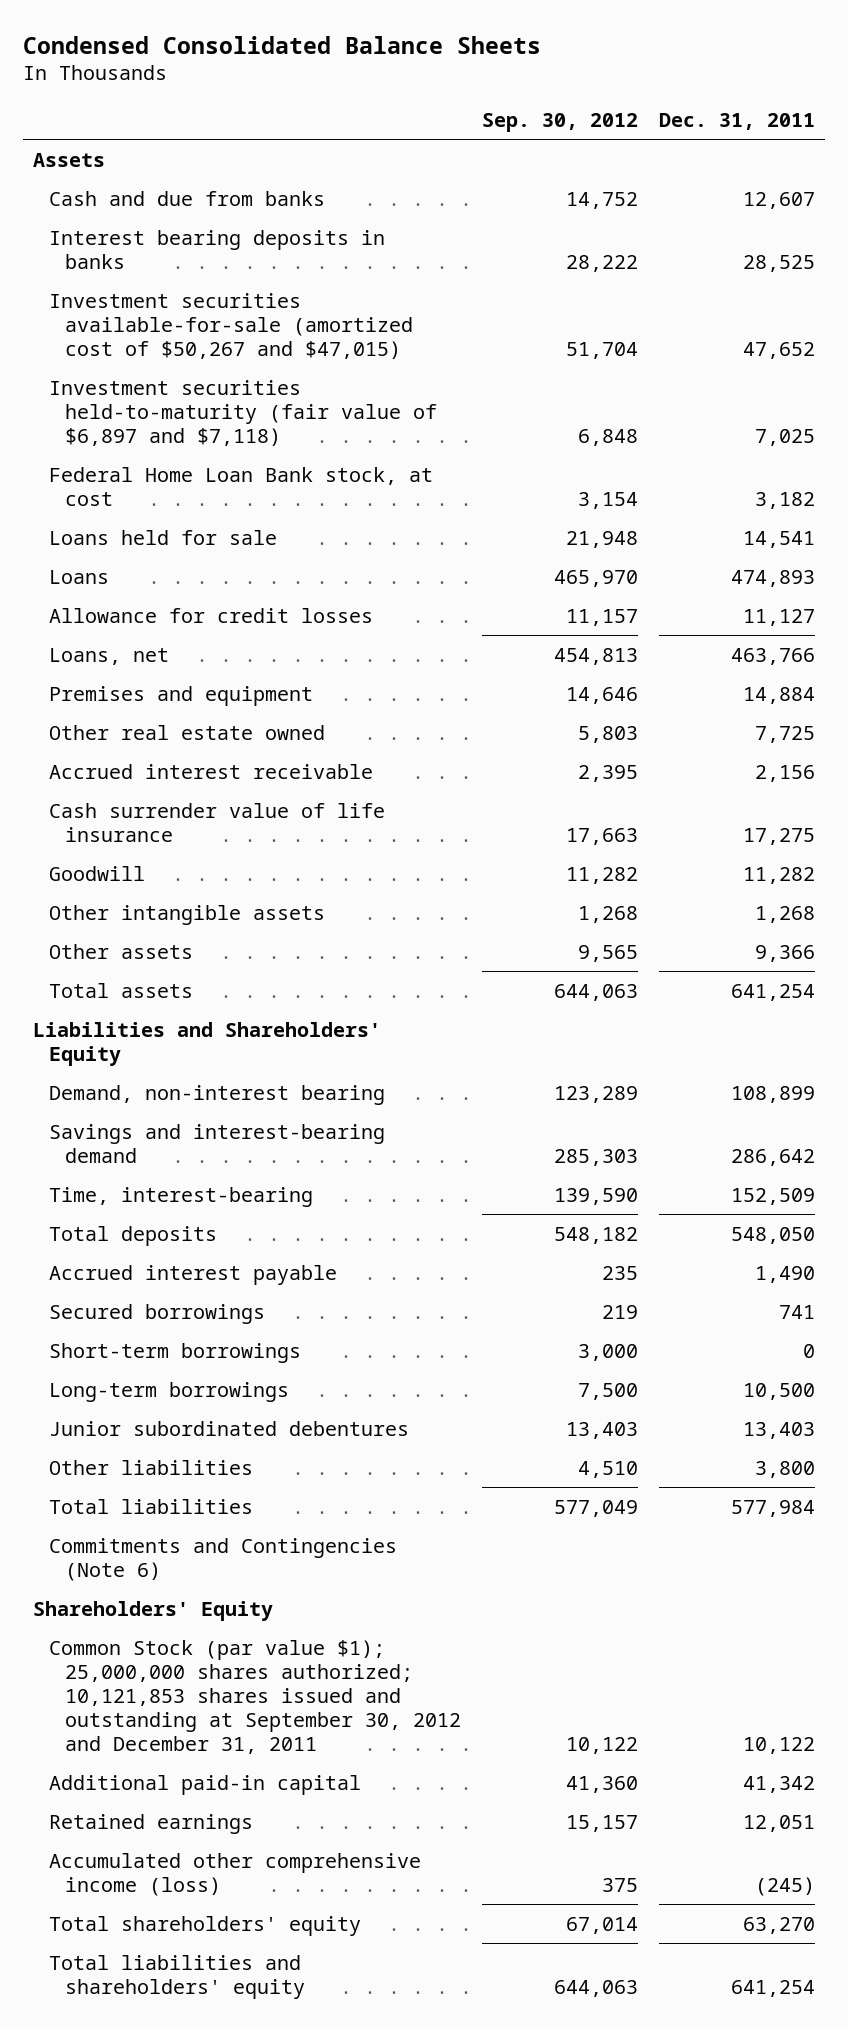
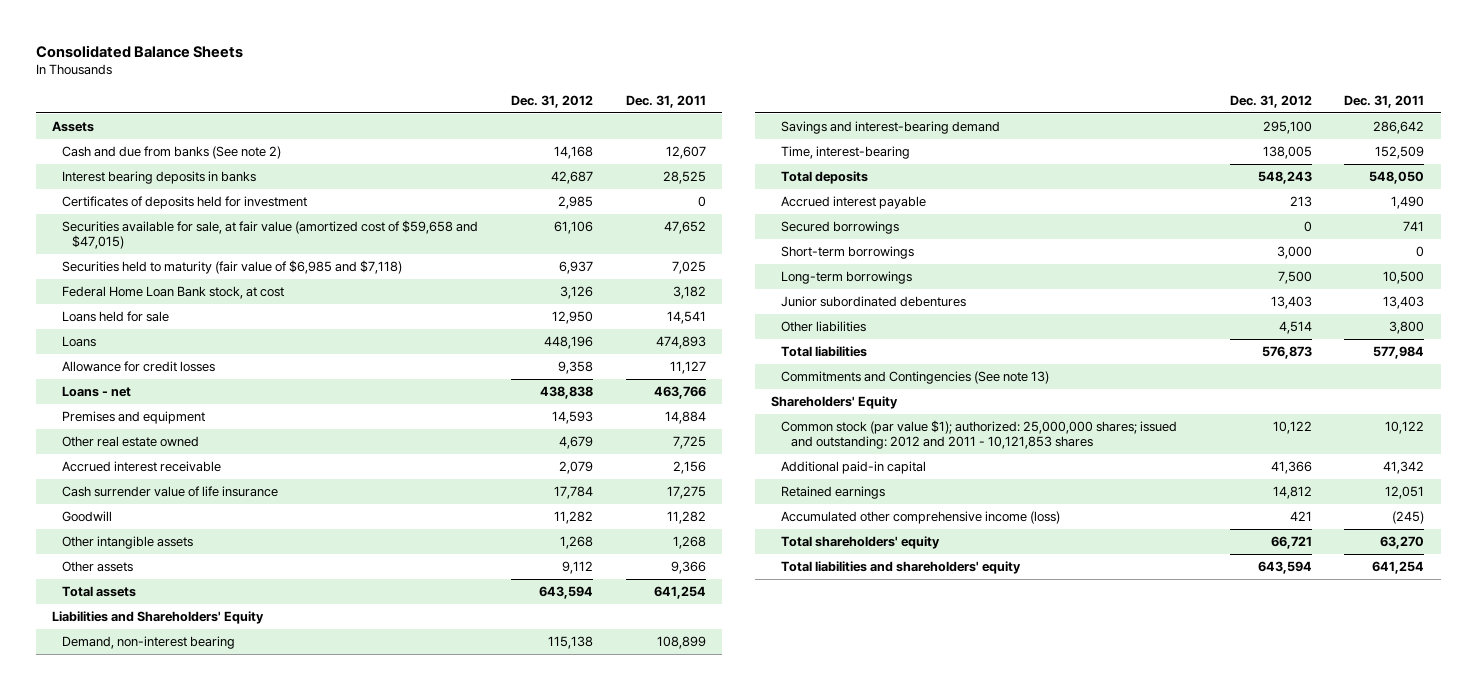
[22,35,541,54] Condensed Consolidated Balance Sheets -> [36,44,244,58] Consolidated Balance Sheets
[482,112,639,132] Sep. 30, 2012 -> none
none -> [510,94,593,108] Dec. 31, 2012
[49,190,326,206] Cash and due from banks -> [62,146,282,160] Cash and due from banks (See note 2)
none -> [62,196,308,210] Certificates of deposits held for investment
[49,292,414,359] Investment securities available-for-sale (amortized cost of $50,267 and $47,015) -> [62,220,479,250] Securities available for sale, at fair value (amortized cost of $59,658 and $47,015)
[49,379,438,446] Investment securities held-to-maturity (fair value of $6,897 and $7,118) -> [62,260,403,275] Securities held to maturity (fair value of $6,985 and $7,118)
[49,647,170,665] Loans, net -> [62,386,132,398] Loans - net
[49,1537,398,1581] Commitments and Contingencies (Note 6) -> [780,371,1049,385] Commitments and Contingencies (See note 13)
[49,1639,462,1754] Common Stock (par value $1); 25,000,000 shares authorized; 10,121,853 shares issued and outstanding at September 30, 2012 and December 31, 2011 -> [780,420,1177,450] Common stock (par value $1); authorized: 25,000,000 shares; issued and outstanding: 2012 and 2011 - 10,121,853 shares

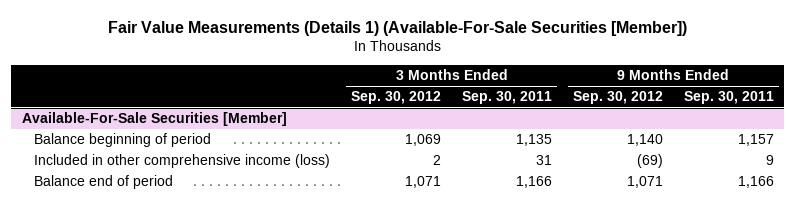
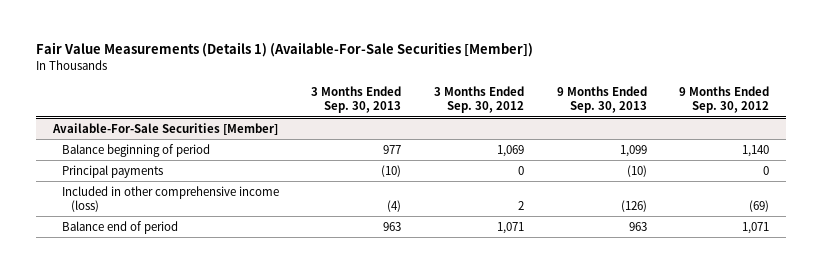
[462,91,553,105] Sep. 30, 2011 -> none
[683,91,774,105] Sep. 30, 2011 -> none
none -> [311,85,402,114] 3 Months Ended Sep. 30, 2013
none -> [556,85,647,114] 9 Months Ended Sep. 30, 2013
none -> [61,164,163,178] Principal payments

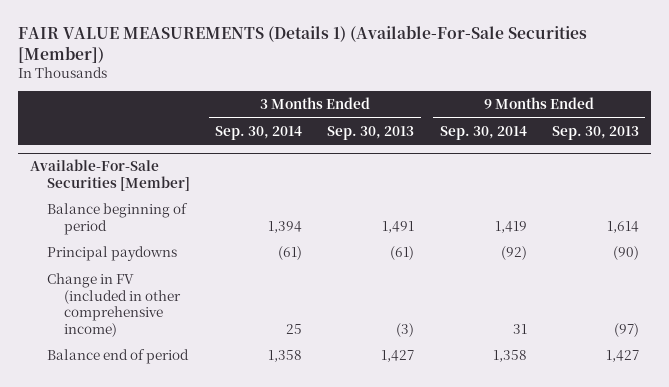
[36,42,534,58] Fair Value Measurements (Details 1) (Available-For-Sale Securities [Member]) -> [17,24,587,63] FAIR VALUE MEASUREMENTS (Details 1) (Available-For-Sale Securities [Member])
[433,85,524,114] 3 Months Ended Sep. 30, 2012 -> none
[679,85,770,114] 9 Months Ended Sep. 30, 2012 -> none
none -> [215,125,303,140] Sep. 30, 2014
none -> [439,125,527,140] Sep. 30, 2014
[383,144,402,154] 977 -> [382,220,415,233] 1,491
[619,144,647,157] 1,099 -> [606,220,639,233] 1,614
[61,164,163,178] Principal payments -> [46,246,177,262] Principal paydowns
[381,164,402,177] (10) -> [390,246,415,261] (61)
[626,164,647,177] (10) -> [612,246,639,261] (90)
[61,185,279,212] Included in other comprehensive income (loss) -> [46,273,181,337] Change in FV (included in other comprehensive income)
[387,199,402,212] (4) -> [396,322,415,337] (3)
[620,199,647,212] (126) -> [613,322,639,337] (97)
[383,221,402,231] 963 -> [381,350,415,363] 1,427
[628,221,647,231] 963 -> [605,350,639,363] 1,427

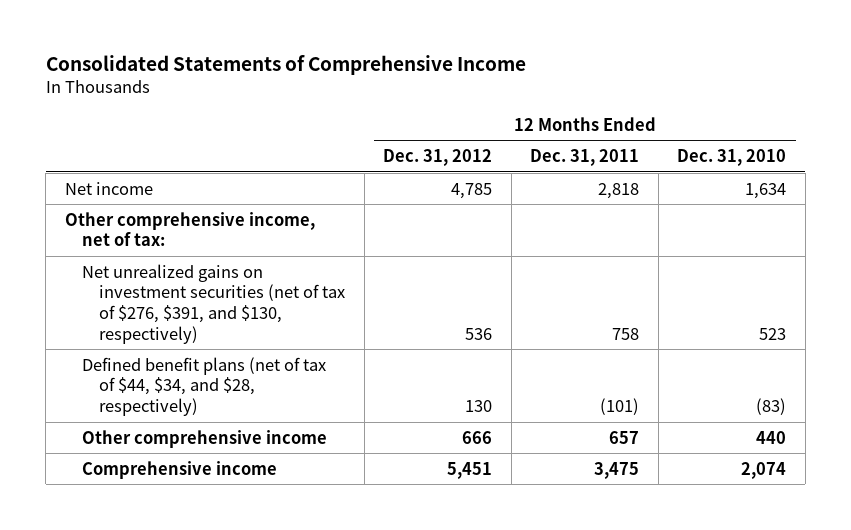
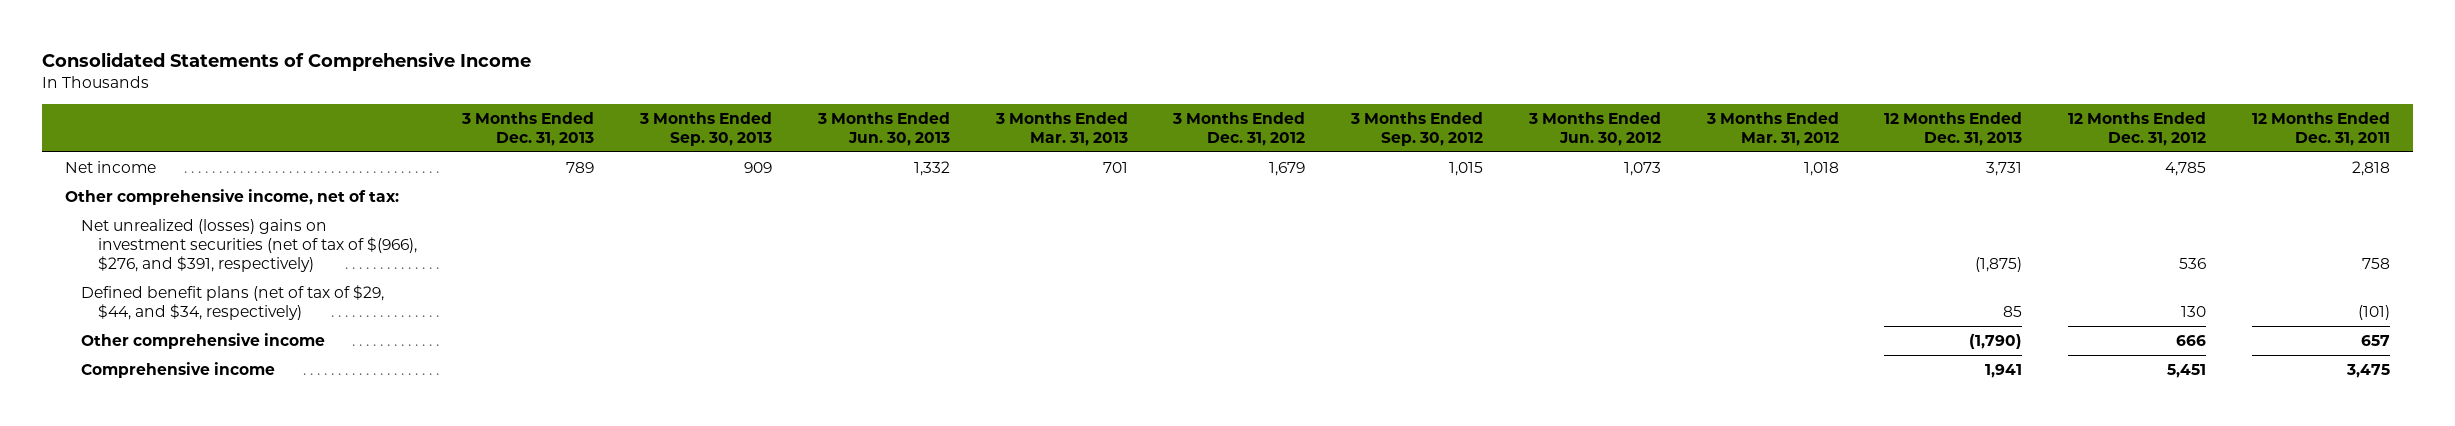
[677,148,787,166] Dec. 31, 2010 -> none
none -> [461,111,595,146] 3 Months Ended Dec. 31, 2013
none -> [639,111,773,146] 3 Months Ended Sep. 30, 2013
none -> [816,111,950,146] 3 Months Ended Jun. 30, 2013
none -> [994,111,1128,146] 3 Months Ended Mar. 31, 2013
none -> [1172,111,1306,146] 3 Months Ended Dec. 31, 2012
none -> [1350,111,1484,146] 3 Months Ended Sep. 30, 2012
none -> [1527,111,1661,146] 3 Months Ended Jun. 30, 2012
none -> [1705,111,1839,146] 3 Months Ended Mar. 31, 2012
none -> [1884,111,2023,146] 12 Months Ended Dec. 31, 2013
[81,263,346,344] Net unrealized gains on investment securities (net of tax of $276, $391, and $130, respectively) -> [81,218,417,273] Net unrealized (losses) gains on investment securities (net of tax of $(966), $276, and $391, respectively)
[81,356,326,417] Defined benefit plans (net of tax of $44, $34, and $28, respectively) -> [81,284,385,321] Defined benefit plans (net of tax of $29, $44, and $34, respectively)

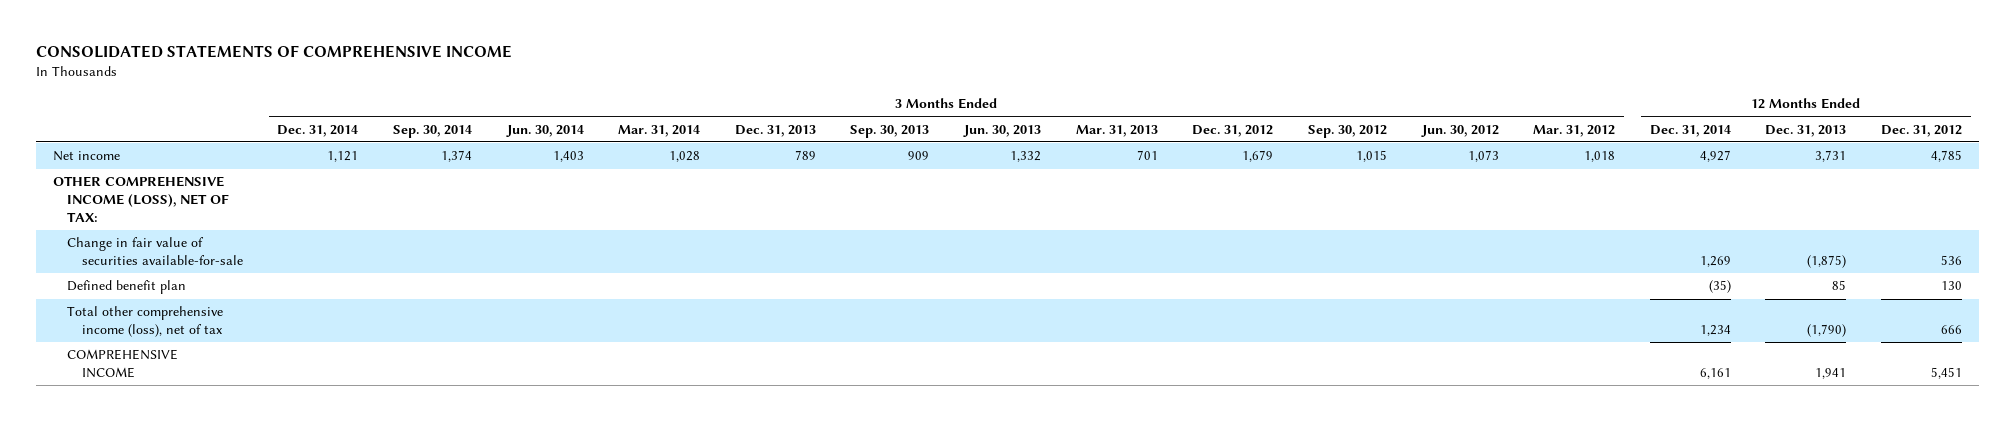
[42,51,532,71] Consolidated Statements of Comprehensive Income -> [35,45,512,59] CONSOLIDATED STATEMENTS OF COMPREHENSIVE INCOME
[2251,111,2390,146] 12 Months Ended Dec. 31, 2011 -> none
none -> [277,124,359,137] Dec. 31, 2014
none -> [393,124,473,138] Sep. 30, 2014
none -> [505,124,584,137] Jun. 30, 2014
none -> [618,124,701,137] Mar. 31, 2014
none -> [1649,124,1731,137] Dec. 31, 2014
[65,188,400,205] Other comprehensive income, net of tax: -> [52,176,230,222] OTHER COMPREHENSIVE INCOME (LOSS), NET OF TAX:
[81,218,417,273] Net unrealized (losses) gains on investment securities (net of tax of $(966), $276, and $391, respectively) -> [67,237,243,266] Change in fair value of securities available-for-sale
[81,284,385,321] Defined benefit plans (net of tax of $29, $44, and $34, respectively) -> [67,280,187,295] Defined benefit plan
[81,332,326,349] Other comprehensive income -> [67,306,224,338] Total other comprehensive income (loss), net of tax
[81,361,276,378] Comprehensive income -> [67,349,179,379] COMPREHENSIVE INCOME

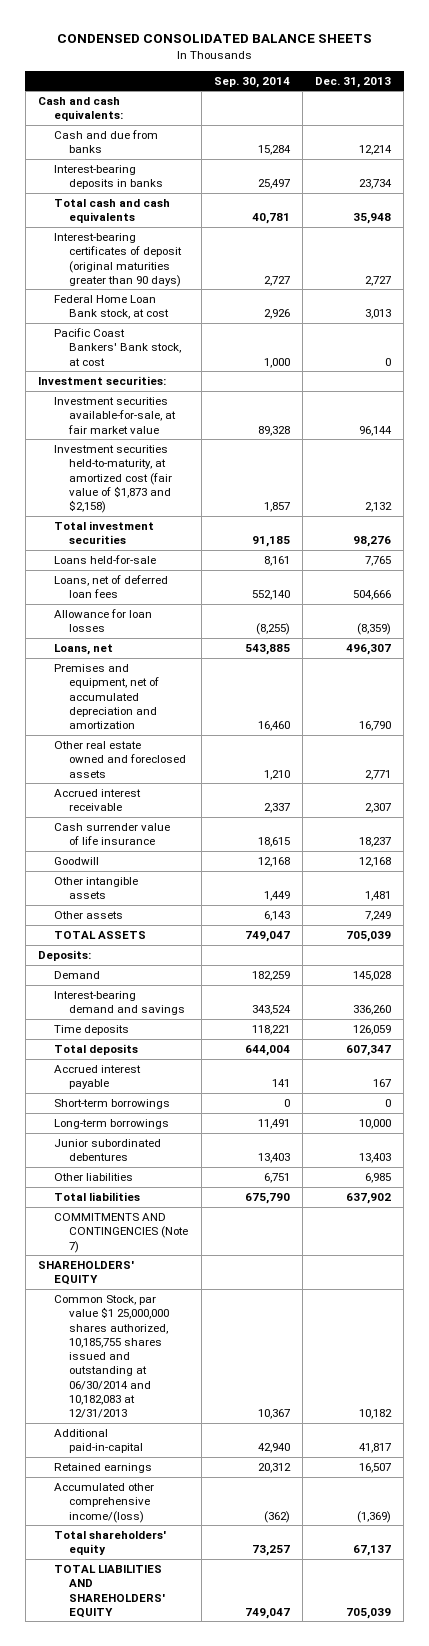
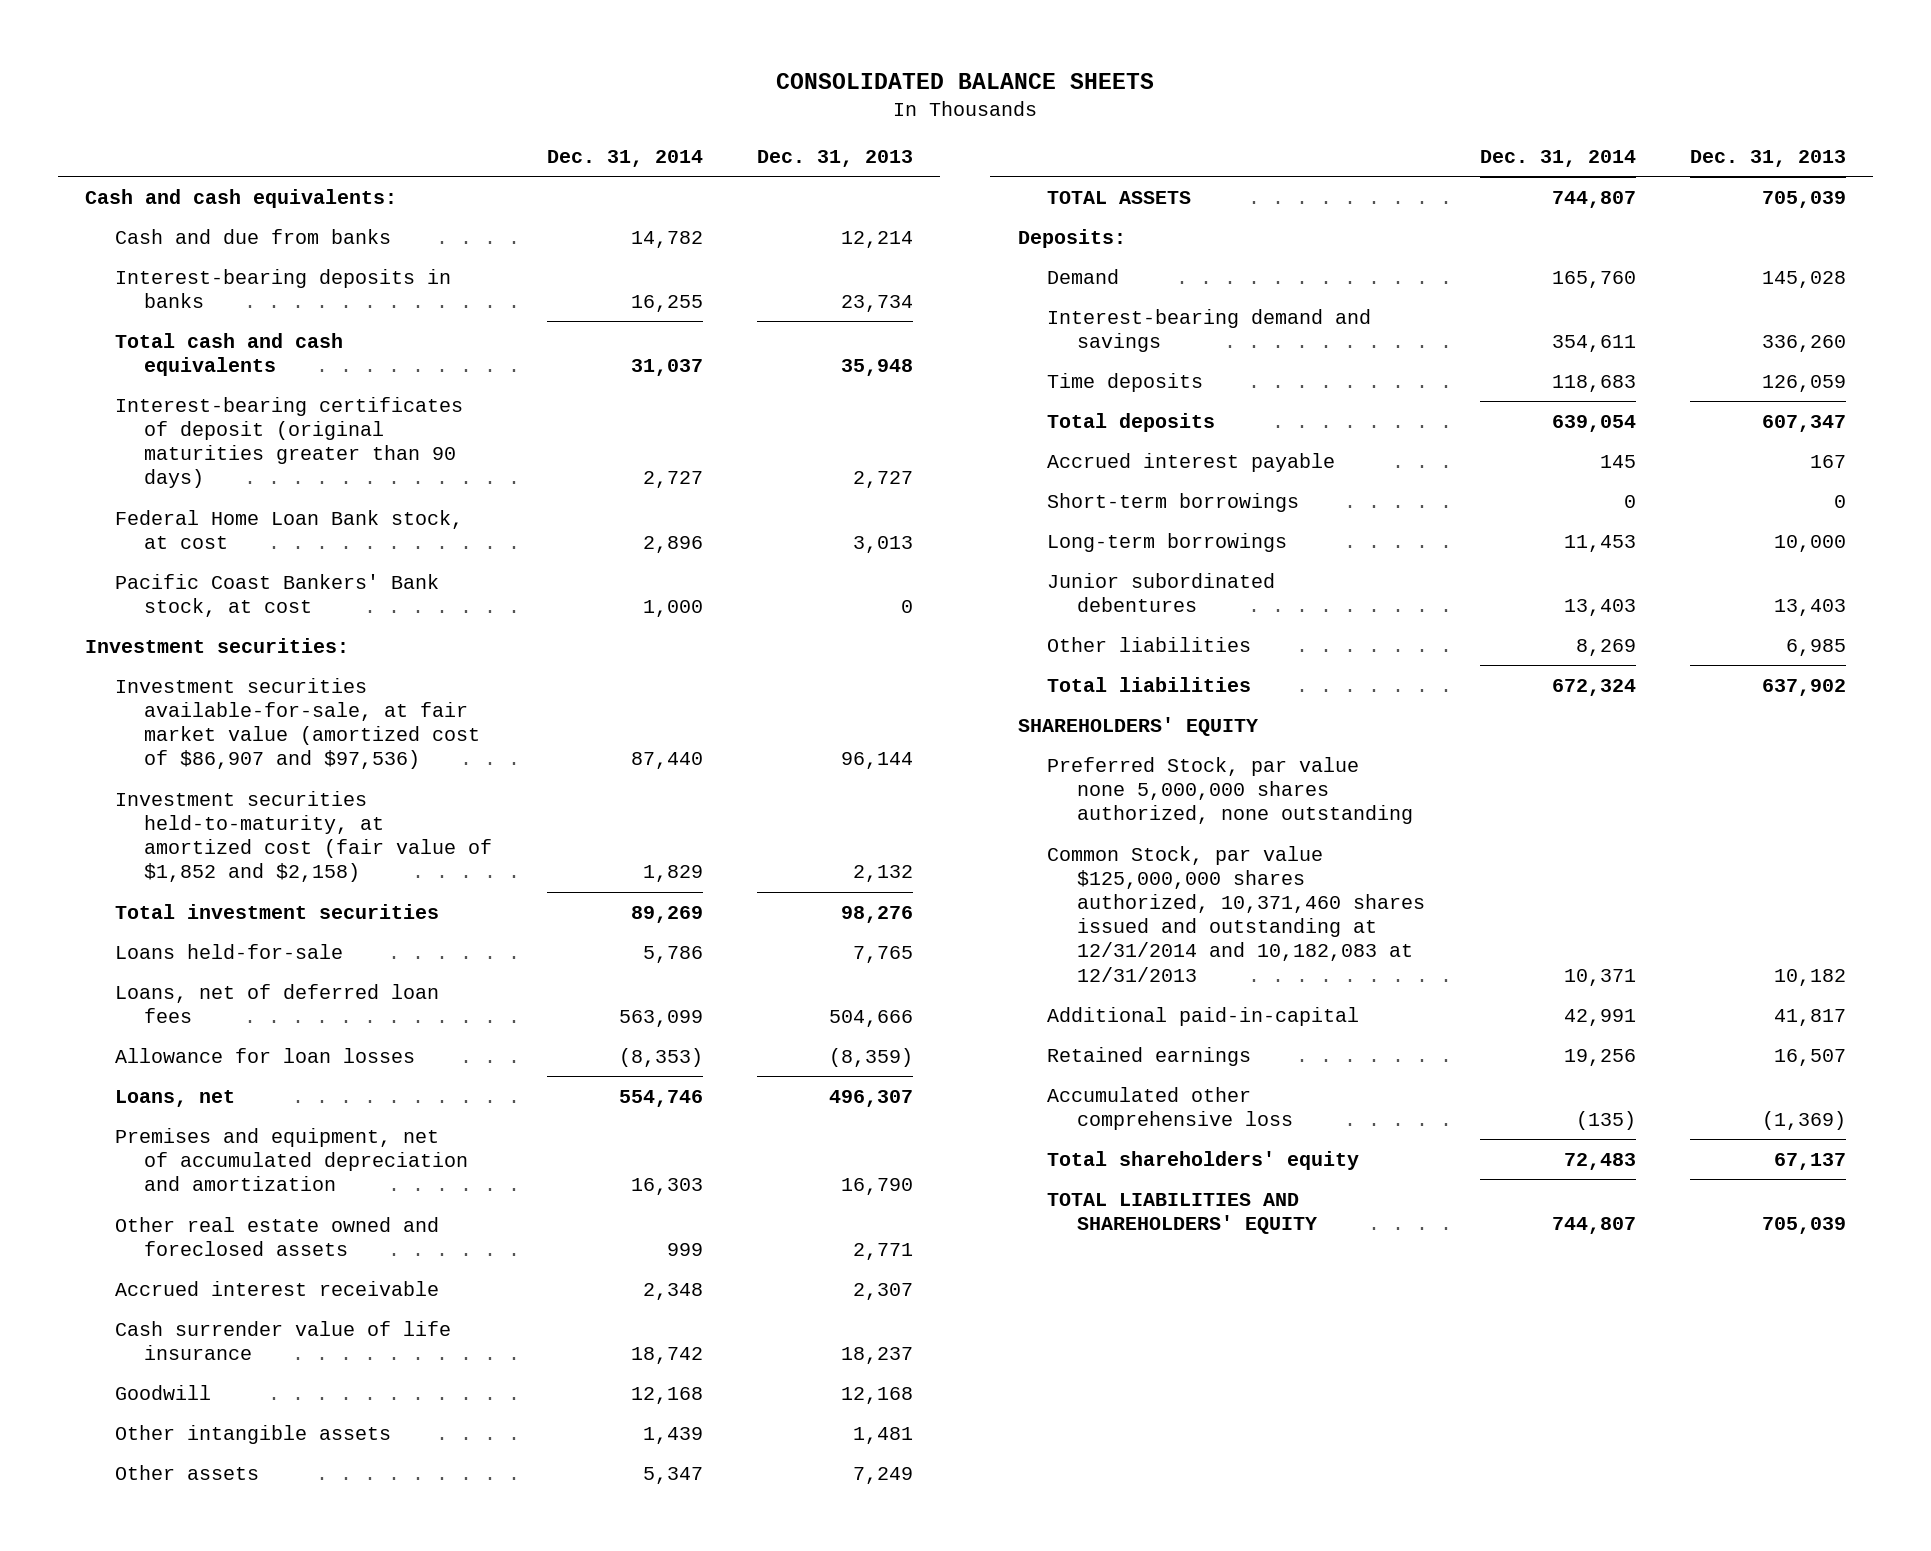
[56,34,372,44] CONDENSED CONSOLIDATED BALANCE SHEETS -> [776,72,1155,89] CONSOLIDATED BALANCE SHEETS
[213,76,290,88] Sep. 30, 2014 -> none
none -> [546,149,703,167] Dec. 31, 2014
[53,396,177,434] Investment securities available-for-sale, at fair market value -> [114,677,481,770] Investment securities available-for-sale, at fair market value (amortized cost of $86,907 and $97,536)
[53,444,173,514] Investment securities held-to-maturity, at amortized cost (fair value of $1,873 and $2,158) -> [114,790,493,883] Investment securities held-to-maturity, at amortized cost (fair value of $1,852 and $2,158)
[53,1212,189,1253] COMMITMENTS AND CONTINGENCIES (Note 7) -> none
none -> [1047,756,1414,825] Preferred Stock, par value none 5,000,000 shares authorized, none outstanding
[53,1294,170,1419] Common Stock, par value $1 25,000,000 shares authorized, 10,185,755 shares issued and outstanding at 06/30/2014 and 10,182,083 at 12/31/2013 -> [1047,845,1426,982] Common Stock, par value $125,000,000 shares authorized, 10,371,460 shares issued and outstanding at 12/31/2014 and 10,182,083 at 12/31/2013
[53,1482,154,1523] Accumulated other comprehensive income/(loss) -> [1047,1086,1294,1130] Accumulated other comprehensive loss

